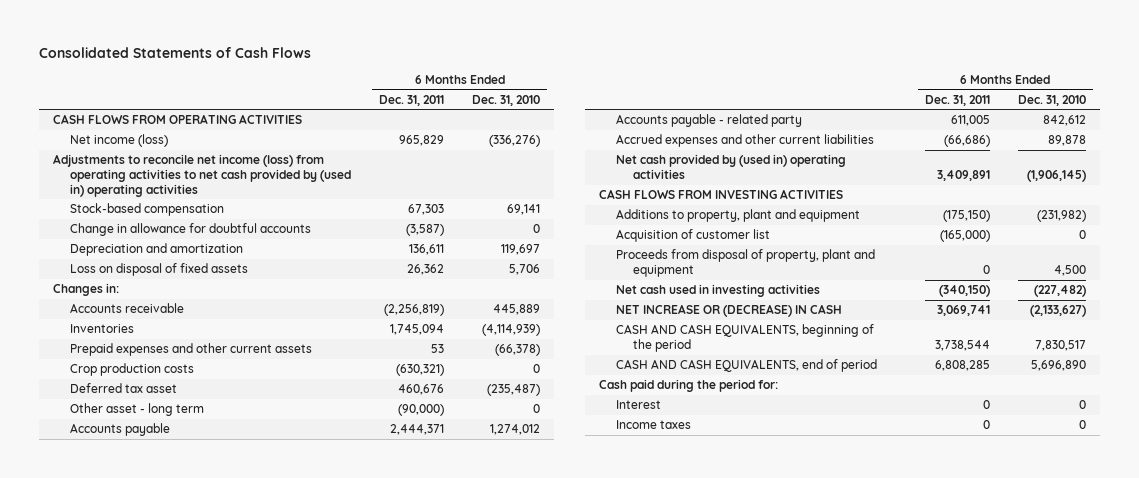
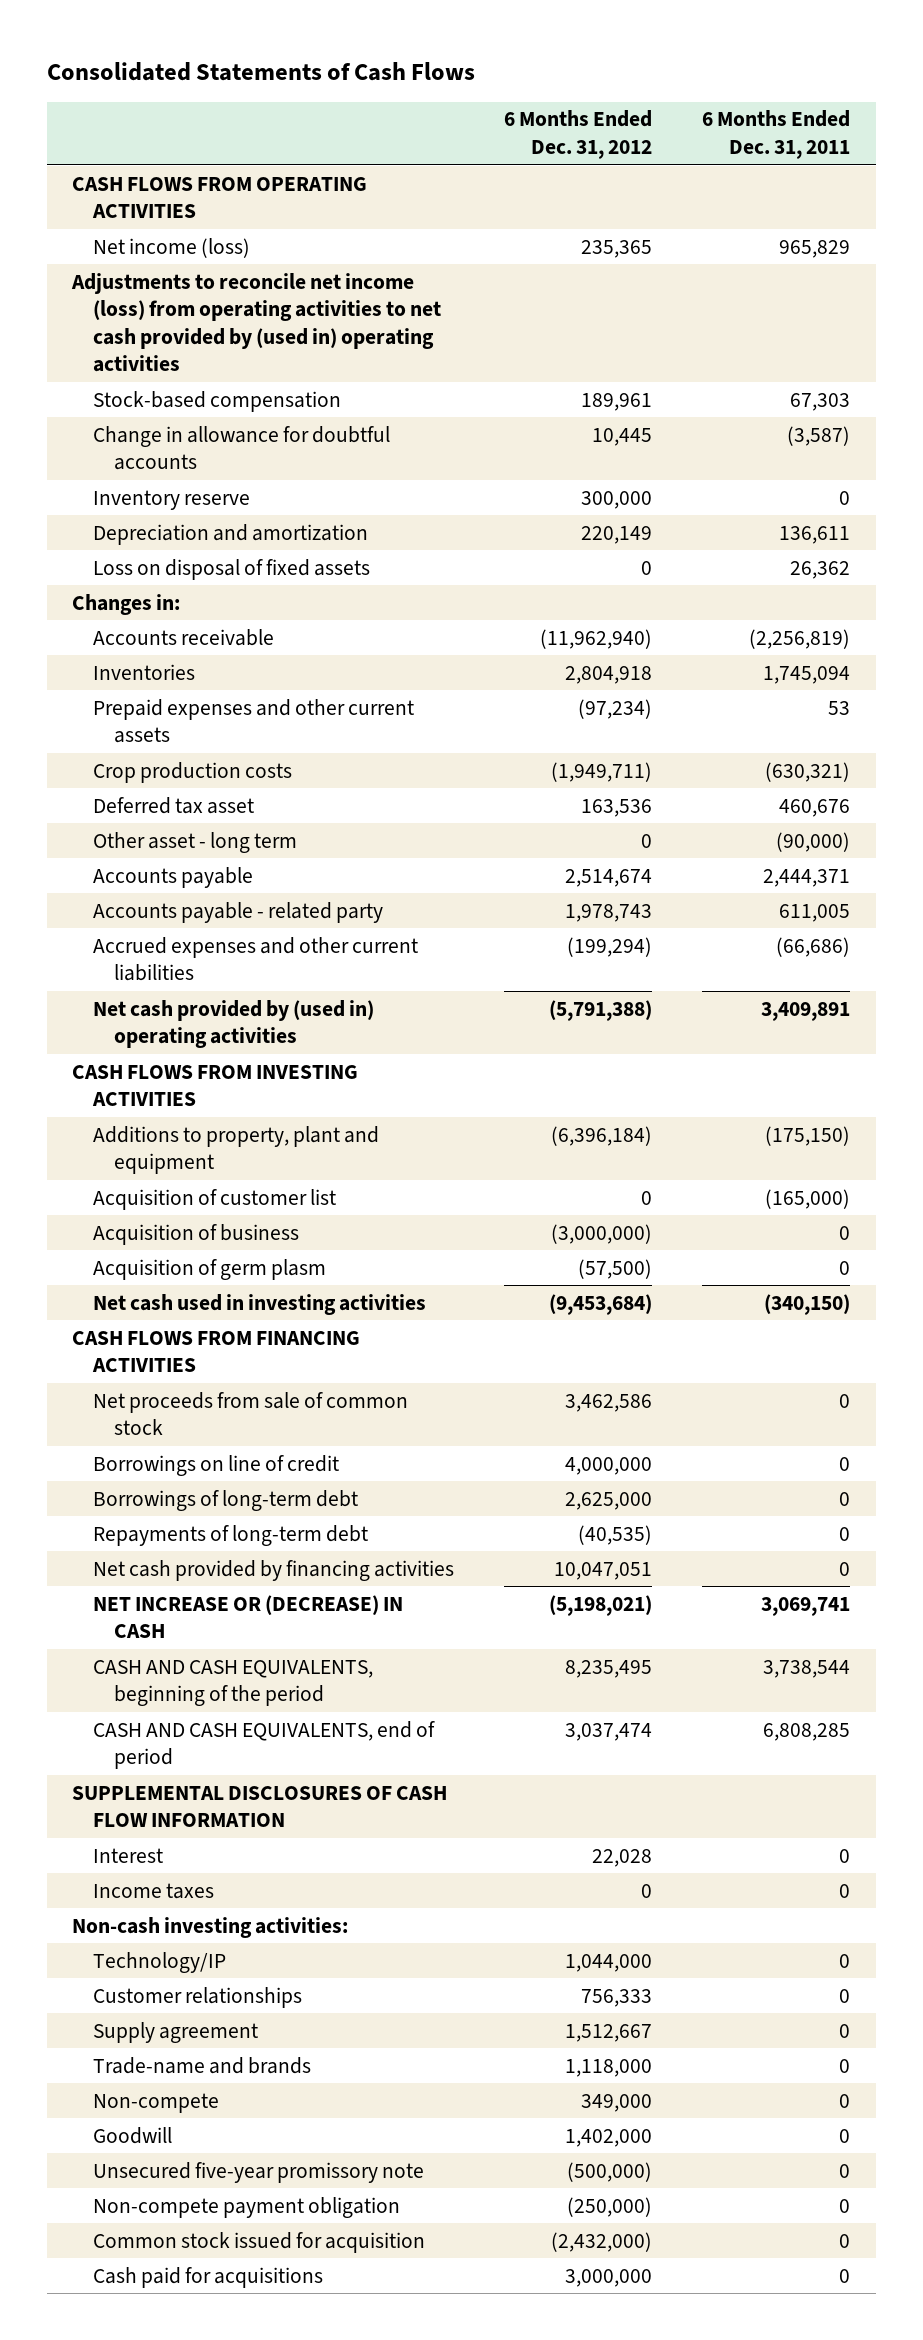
[472,94,541,106] Dec. 31, 2010 -> none
none -> [504,110,653,160] 6 Months Ended Dec. 31, 2012
none -> [92,489,250,510] Inventory reserve
[615,249,875,278] Proceeds from disposal of property, plant and equipment -> none
none -> [92,1223,299,1245] Acquisition of business
none -> [92,1258,326,1280] Acquisition of germ plasm
none -> [72,1330,361,1373] CASH FLOWS FROM FINANCING ACTIVITIES
none -> [92,1391,408,1436] Net proceeds from sale of common stock
none -> [92,1454,339,1476] Borrowings on line of credit
none -> [92,1489,358,1511] Borrowings of long-term debt
none -> [92,1524,368,1546] Repayments of long-term debt
none -> [92,1559,454,1581] Net cash provided by financing activities
[598,379,778,393] Cash paid during the period for: -> none
none -> [72,1785,448,1828] SUPPLEMENTAL DISCLOSURES OF CASH FLOW INFORMATION
none -> [72,1916,349,1938] Non-cash investing activities:
none -> [92,1951,226,1973] Technology/IP
none -> [92,1986,302,2008] Customer relationships
none -> [92,2021,258,2043] Supply agreement
none -> [92,2056,311,2074] Trade-name and brands
none -> [92,2092,219,2113] Non-compete
none -> [92,2126,172,2144] Goodwill
none -> [92,2161,424,2183] Unsecured five-year promissory note
none -> [92,2196,400,2218] Non-compete payment obligation
none -> [92,2231,425,2253] Common stock issued for acquisition
none -> [92,2266,323,2288] Cash paid for acquisitions

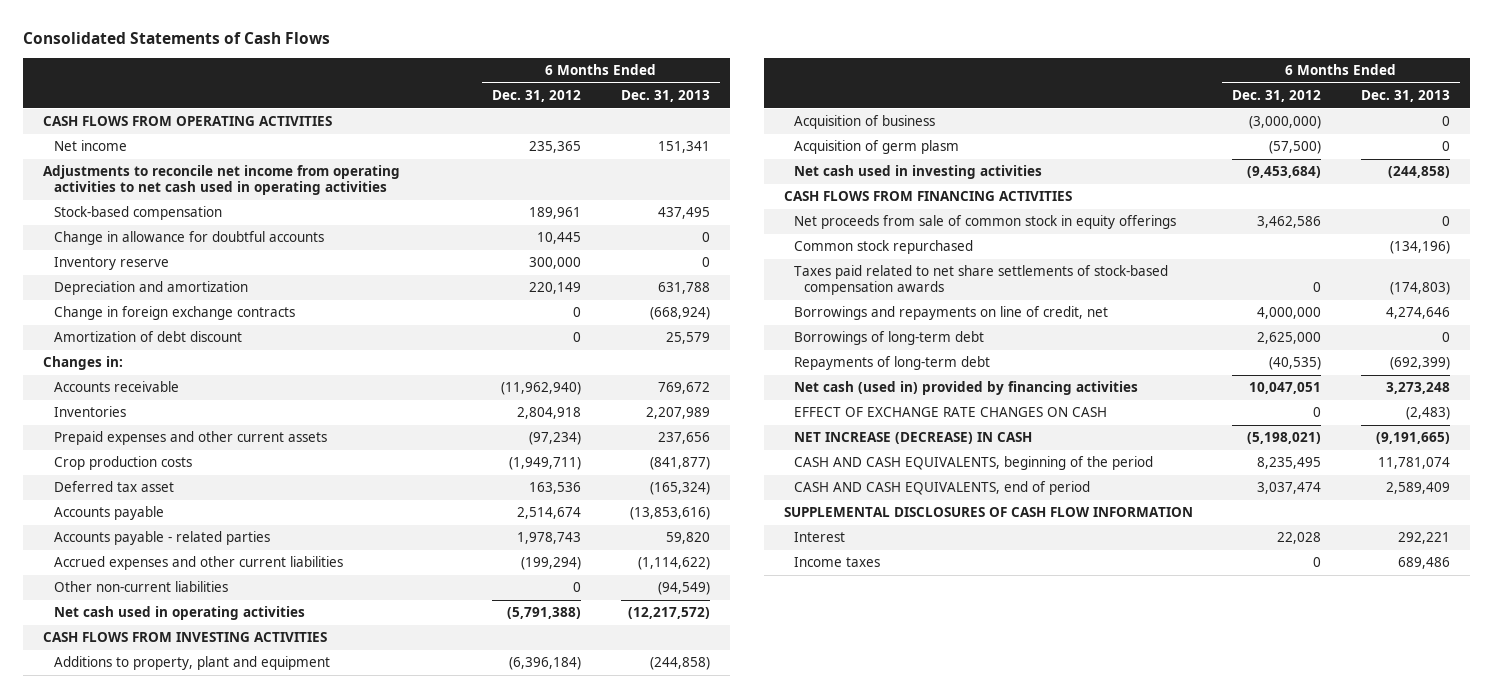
[702,110,851,160] 6 Months Ended Dec. 31, 2011 -> none
none -> [620,90,710,103] Dec. 31, 2013
[92,237,250,258] Net income (loss) -> [53,140,127,152] Net income
[71,272,441,373] Adjustments to reconcile net income (loss) from operating activities to net cash provided by (used in) operating activities -> [43,165,401,196] Adjustments to reconcile net income from operating activities to net cash used in operating activities
[92,558,370,580] Loss on disposal of fixed assets -> none
none -> [53,306,295,321] Change in foreign exchange contracts
none -> [53,331,242,343] Amortization of debt discount
[92,831,297,853] Other asset - long term -> none
[92,901,383,923] Accounts payable - related party -> [53,531,270,546] Accounts payable - related parties
none -> [53,581,228,593] Other non-current liabilities
[92,999,374,1049] Net cash provided by (used in) operating activities -> [53,606,305,621] Net cash used in operating activities
[92,1188,336,1210] Acquisition of customer list -> none
[92,1391,408,1436] Net proceeds from sale of common stock -> [793,215,1176,230] Net proceeds from sale of common stock in equity offerings
none -> [793,240,973,255] Common stock repurchased
none -> [793,265,1168,296] Taxes paid related to net share settlements of stock-based compensation awards
[92,1454,339,1476] Borrowings on line of credit -> [793,306,1108,321] Borrowings and repayments on line of credit, net
[92,1559,454,1581] Net cash provided by financing activities -> [793,381,1138,396] Net cash (used in) provided by financing activities
none -> [793,407,1107,418] EFFECT OF EXCHANGE RATE CHANGES ON CASH
[92,1594,403,1639] NET INCREASE OR (DECREASE) IN CASH -> [793,432,1032,445] NET INCREASE (DECREASE) IN CASH
[72,1916,349,1938] Non-cash investing activities: -> none
[92,1951,226,1973] Technology/IP -> none
[92,1986,302,2008] Customer relationships -> none
[92,2021,258,2043] Supply agreement -> none
[92,2056,311,2074] Trade-name and brands -> none
[92,2092,219,2113] Non-compete -> none
[92,2126,172,2144] Goodwill -> none
[92,2161,424,2183] Unsecured five-year promissory note -> none
[92,2196,400,2218] Non-compete payment obligation -> none
[92,2231,425,2253] Common stock issued for acquisition -> none
[92,2266,323,2288] Cash paid for acquisitions -> none

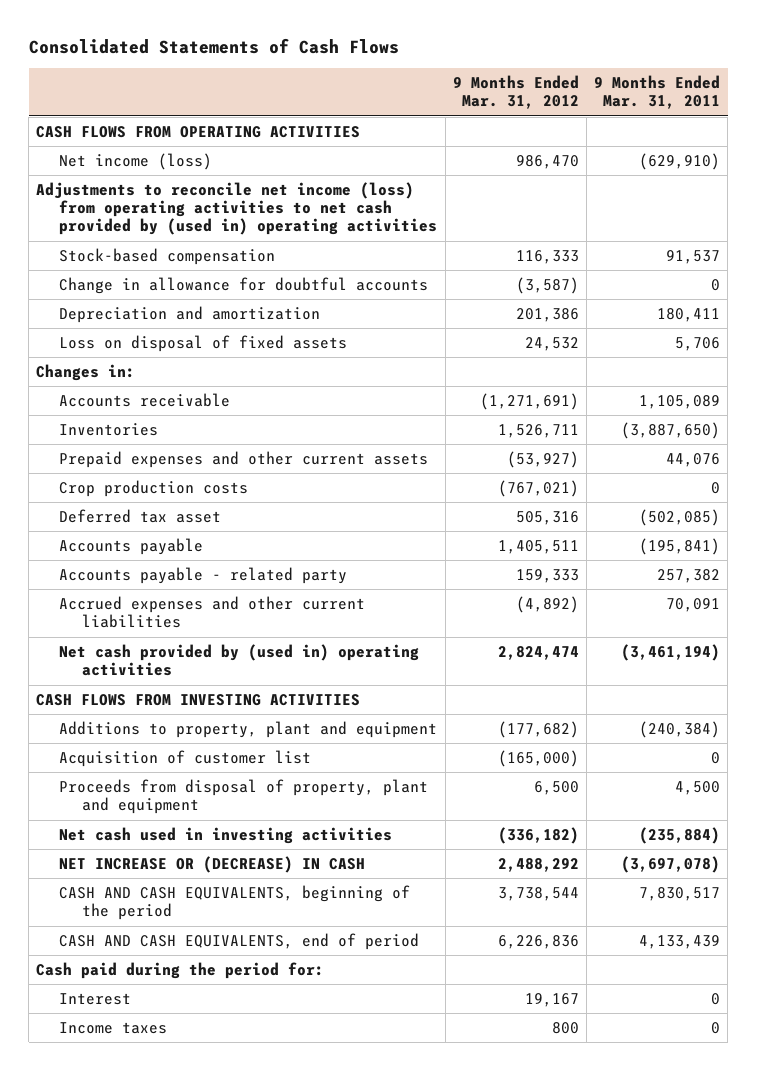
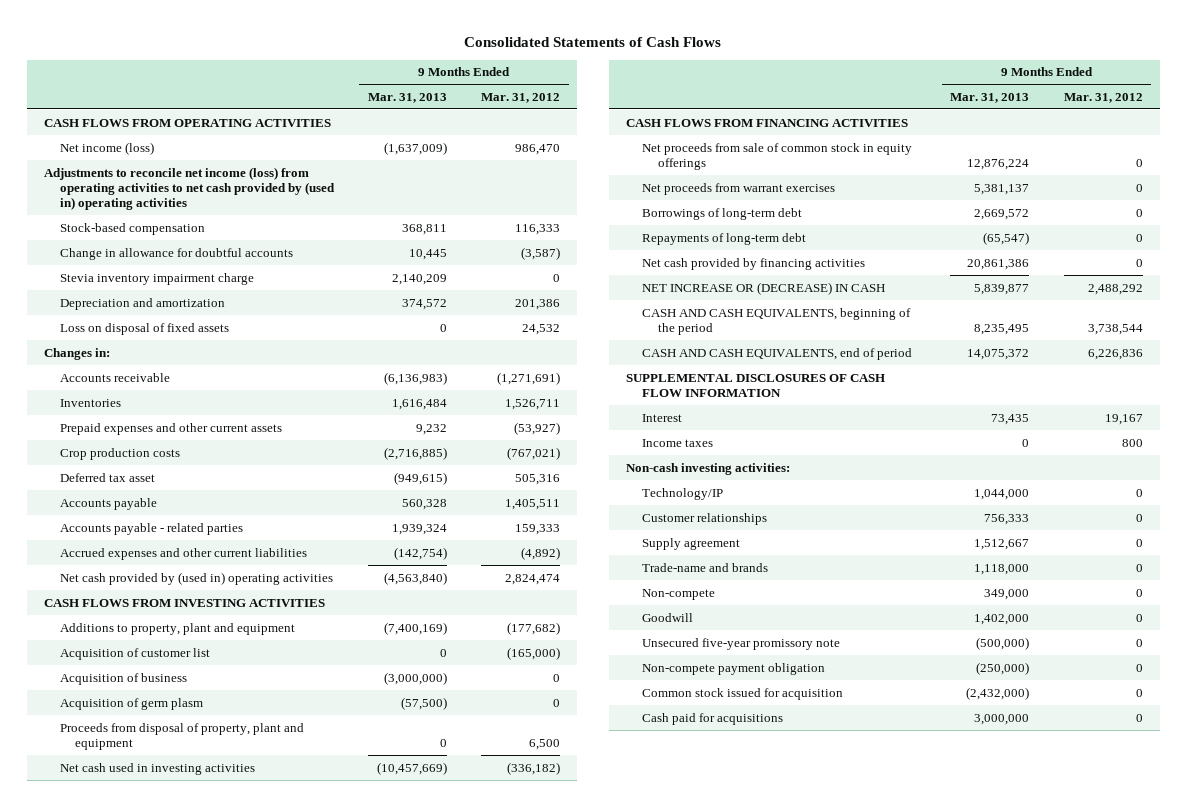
[594,75,721,110] 9 Months Ended Mar. 31, 2011 -> none
none -> [367,92,447,103] Mar. 31, 2013
none -> [59,272,254,285] Stevia inventory impairment charge
[59,567,348,585] Accounts payable - related party -> [59,522,243,535] Accounts payable - related parties
none -> [59,672,187,685] Acquisition of business
none -> [59,697,203,710] Acquisition of germ plasm
none -> [626,118,909,127] CASH FLOWS FROM FINANCING ACTIVITIES
none -> [642,142,913,170] Net proceeds from sale of common stock in equity offerings
none -> [642,182,836,195] Net proceeds from warrant exercises
none -> [642,207,803,220] Borrowings of long-term debt
none -> [642,232,807,245] Repayments of long-term debt
none -> [642,257,866,270] Net cash provided by financing activities
[36,962,325,980] Cash paid during the period for: -> none
none -> [626,373,886,397] SUPPLEMENTAL DISCLOSURES OF CASH FLOW INFORMATION
none -> [626,462,791,475] Non-cash investing activities:
none -> [642,487,724,500] Technology/IP
none -> [642,512,768,525] Customer relationships
none -> [642,537,741,550] Supply agreement
none -> [642,562,769,572] Trade-name and brands
none -> [642,588,716,600] Non-compete
none -> [642,612,694,622] Goodwill
none -> [642,637,841,650] Unsecured five-year promissory note
none -> [642,662,826,675] Non-compete payment obligation
none -> [642,687,844,700] Common stock issued for acquisition
none -> [642,712,784,725] Cash paid for acquisitions

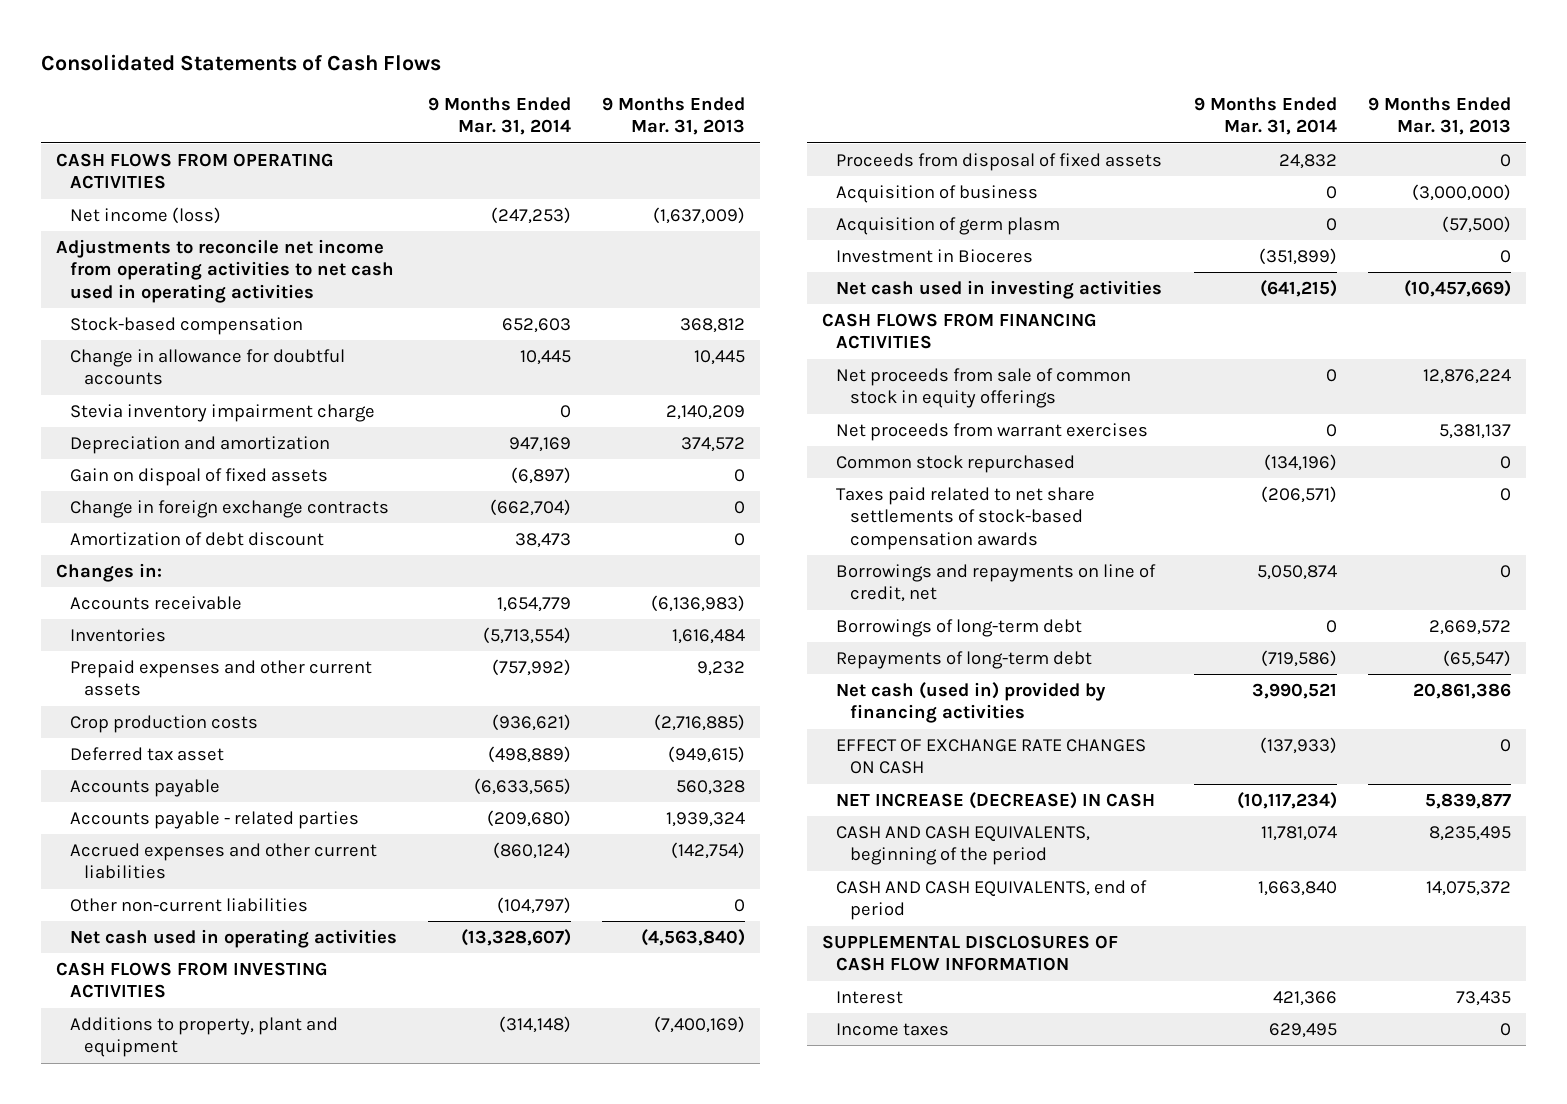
[481,92,561,103] Mar. 31, 2012 -> none
none -> [428,97,572,136] 9 Months Ended Mar. 31, 2014
[43,166,335,210] Adjustments to reconcile net income (loss) from operating activities to net cash provided by (used in) operating activities -> [56,238,395,303] Adjustments to reconcile net income from operating activities to net cash used in operating activities
[401,223,447,235] 368,811 -> [679,317,745,333] 368,812
[59,322,229,335] Loss on disposal of fixed assets -> [70,467,329,486] Gain on dispoal of fixed assets
none -> [70,499,390,518] Change in foreign exchange contracts
none -> [70,531,325,546] Amortization of debt discount
none -> [70,897,309,912] Other non-current liabilities
[59,571,333,585] Net cash provided by (used in) operating activities -> [70,928,398,948] Net cash used in operating activities
[59,647,210,660] Acquisition of customer list -> none
none -> [836,152,1163,171] Proceeds from disposal of fixed assets
[59,722,304,750] Proceeds from disposal of property, plant and equipment -> none
none -> [836,248,1034,263] Investment in Bioceres
none -> [836,454,1076,473] Common stock repurchased
none -> [836,486,1096,550] Taxes paid related to net share settlements of stock-based compensation awards
none -> [836,563,1157,603] Borrowings and repayments on line of credit, net
[642,257,866,270] Net cash provided by financing activities -> [836,681,1107,724] Net cash (used in) provided by financing activities
none -> [836,738,1147,775] EFFECT OF EXCHANGE RATE CHANGES ON CASH
[642,281,886,295] NET INCREASE OR (DECREASE) IN CASH -> [836,791,1156,809] NET INCREASE (DECREASE) IN CASH
[626,462,791,475] Non-cash investing activities: -> none
[642,487,724,500] Technology/IP -> none
[642,512,768,525] Customer relationships -> none
[642,537,741,550] Supply agreement -> none
[642,562,769,572] Trade-name and brands -> none
[642,588,716,600] Non-compete -> none
[642,612,694,622] Goodwill -> none
[642,637,841,650] Unsecured five-year promissory note -> none
[642,662,826,675] Non-compete payment obligation -> none
[642,687,844,700] Common stock issued for acquisition -> none
[642,712,784,725] Cash paid for acquisitions -> none

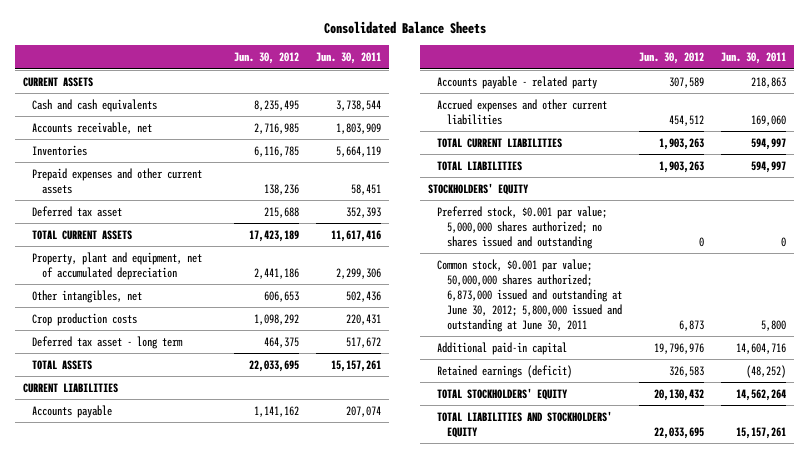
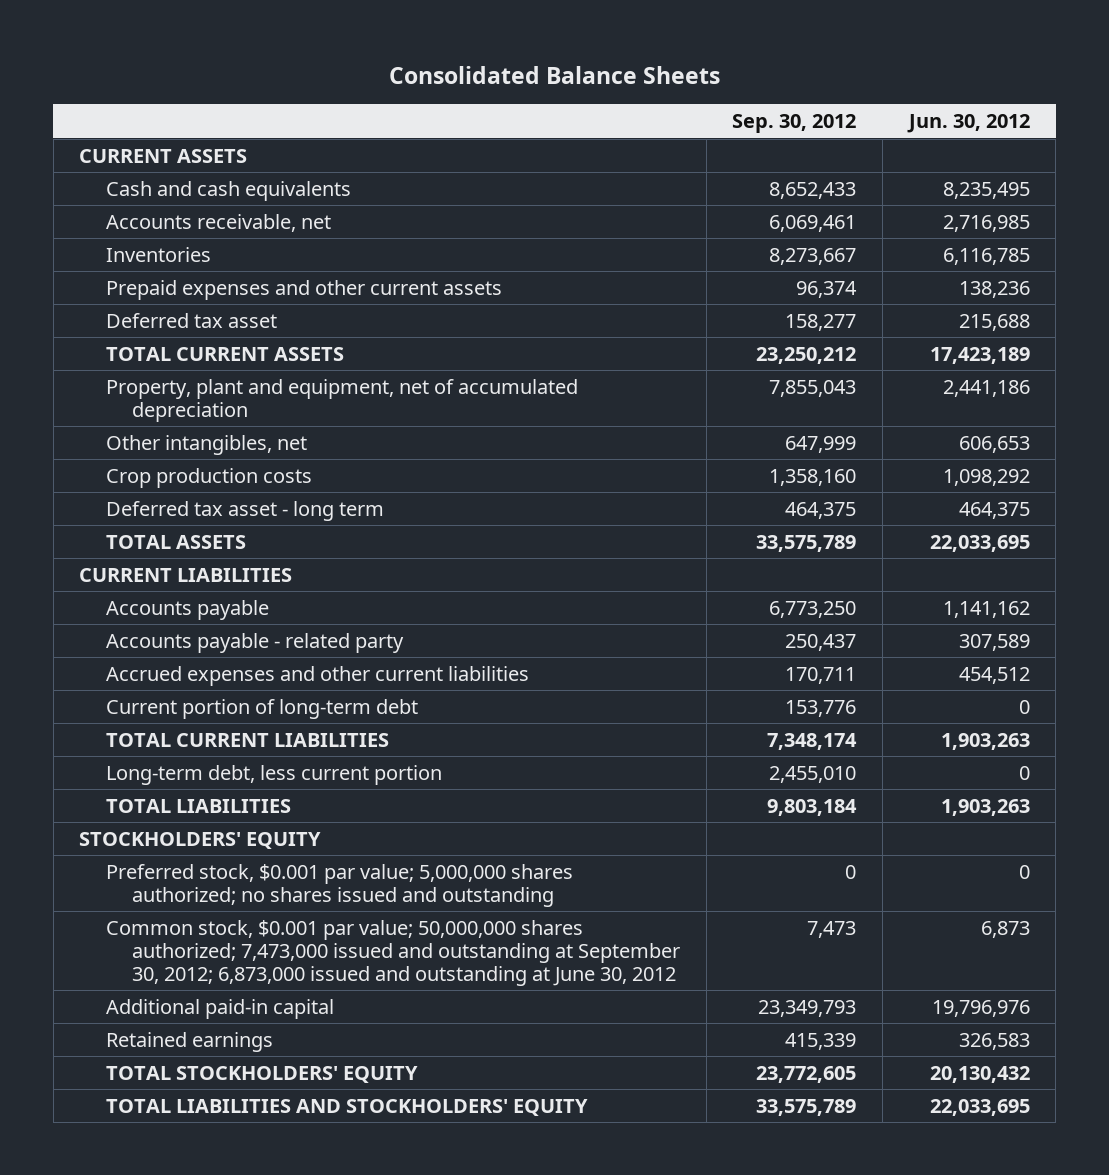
[315,52,381,65] Jun. 30, 2011 -> none
none -> [732,114,857,134] Sep. 30, 2012
none -> [105,698,418,719] Current portion of long-term debt
none -> [105,764,442,785] Long-term debt, less current portion
[437,258,622,332] Common stock, $0.001 par value; 50,000,000 shares authorized; 6,873,000 issued and outstanding at June 30, 2012; 5,800,000 issued and outstanding at June 30, 2011 -> [105,919,681,986] Common stock, $0.001 par value; 50,000,000 shares authorized; 7,473,000 issued and outstanding at September 30, 2012; 6,873,000 issued and outstanding at June 30, 2012
[437,364,573,378] Retained earnings (deficit) -> [105,1031,273,1052] Retained earnings

